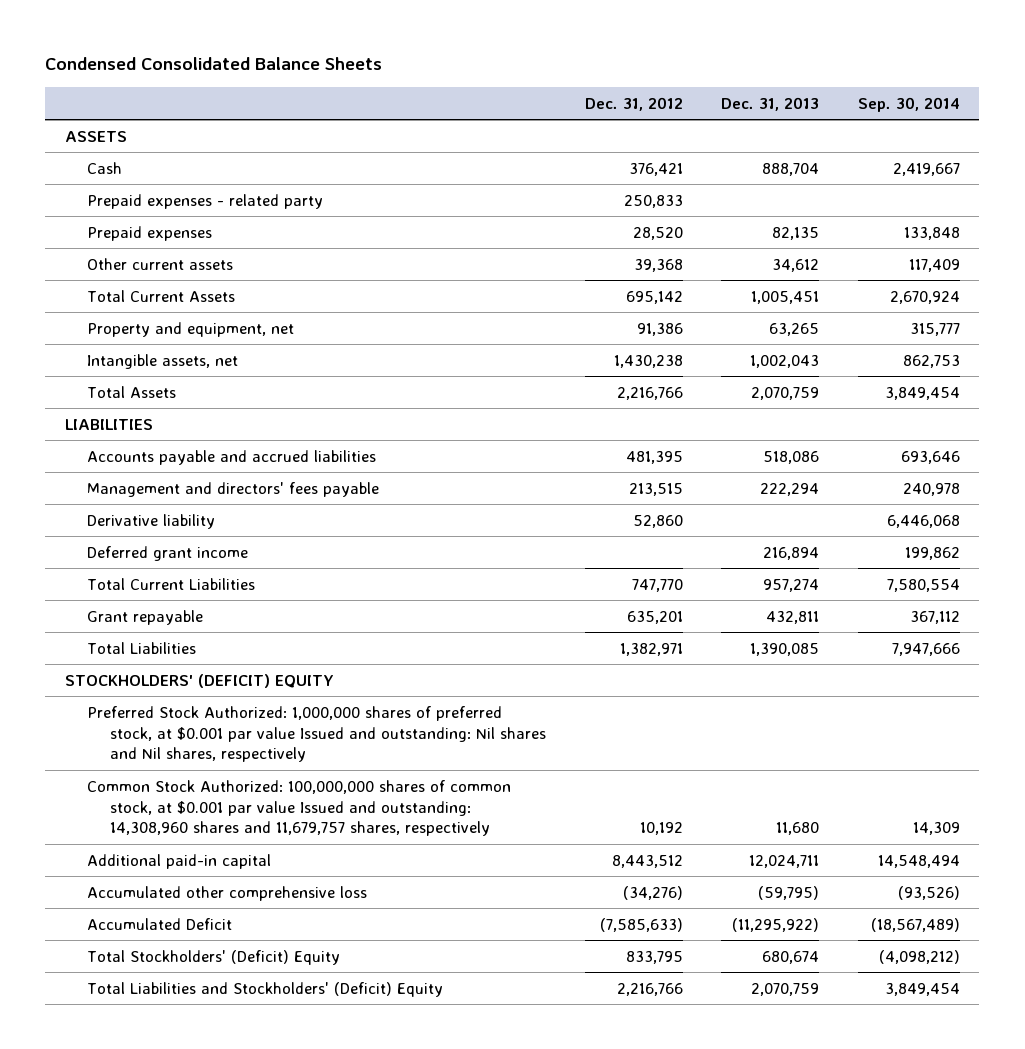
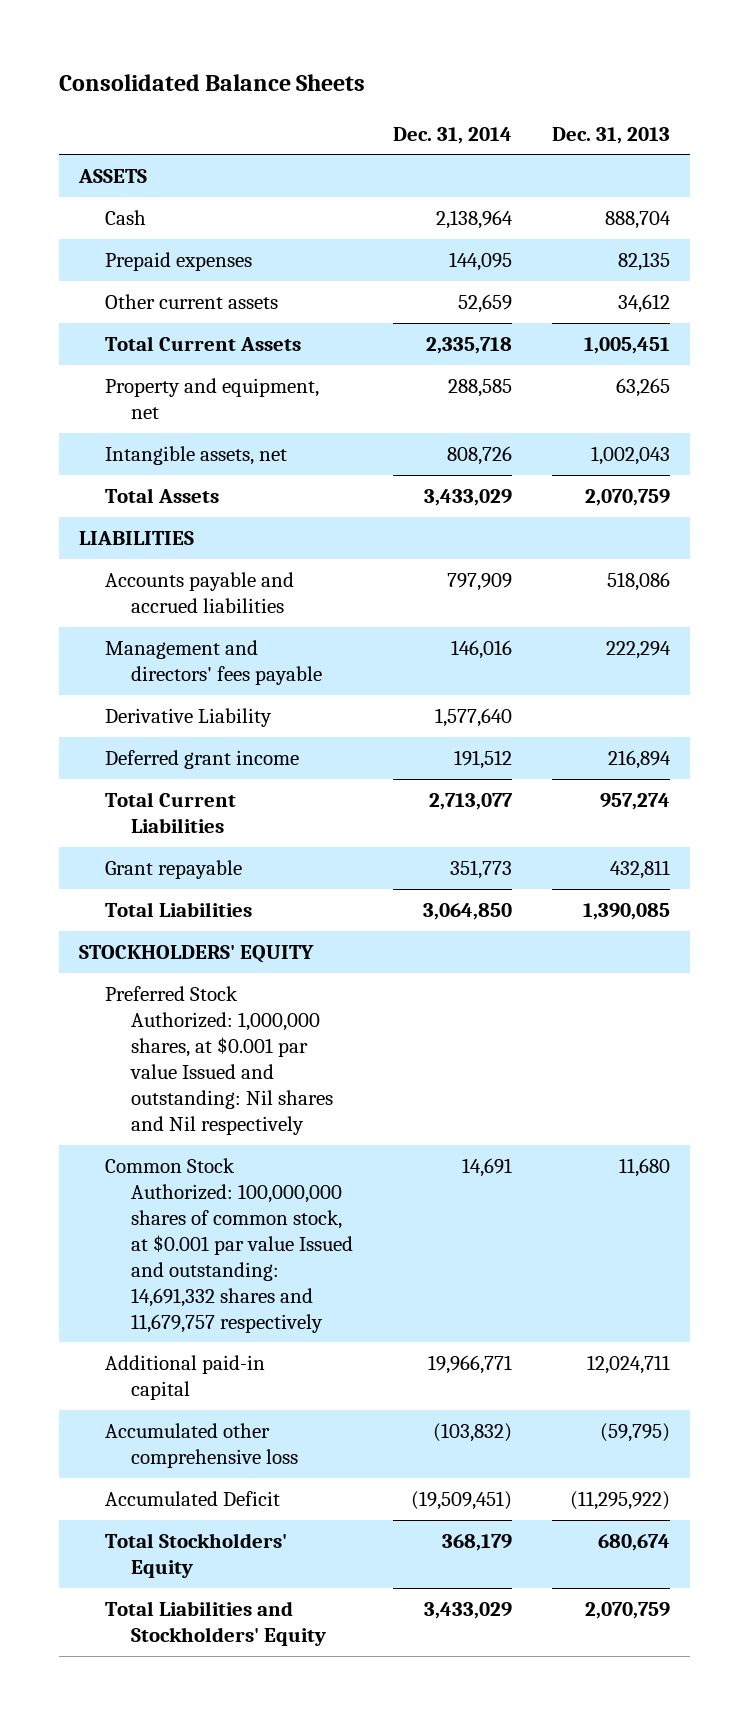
[45,57,383,71] Condensed Consolidated Balance Sheets -> [59,74,366,92] Consolidated Balance Sheets
[584,96,683,111] Dec. 31, 2012 -> none
[858,96,961,112] Sep. 30, 2014 -> none
none -> [393,126,513,144] Dec. 31, 2014
[87,193,324,209] Prepaid expenses - related party -> none
[87,513,216,529] Derivative liability -> [105,708,273,728] Derivative Liability
[64,673,334,688] STOCKHOLDERS' (DEFICIT) EQUITY -> [79,945,315,964] STOCKHOLDERS' EQUITY
[87,705,547,763] Preferred Stock Authorized: 1,000,000 shares of preferred stock, at $0.001 par value Issued and outstanding: Nil shares and Nil shares, respectively -> [105,986,334,1135] Preferred Stock Authorized: 1,000,000 shares, at $0.001 par value Issued and outstanding: Nil shares and Nil respectively
[87,779,512,837] Common Stock Authorized: 100,000,000 shares of common stock, at $0.001 par value Issued and outstanding: 14,308,960 shares and 11,679,757 shares, respectively -> [105,1158,354,1333] Common Stock Authorized: 100,000,000 shares of common stock, at $0.001 par value Issued and outstanding: 14,691,332 shares and 11,679,757 respectively
[87,949,341,965] Total Stockholders' (Deficit) Equity -> [105,1533,288,1579] Total Stockholders' Equity
[87,981,444,997] Total Liabilities and Stockholders' (Deficit) Equity -> [105,1601,327,1647] Total Liabilities and Stockholders' Equity

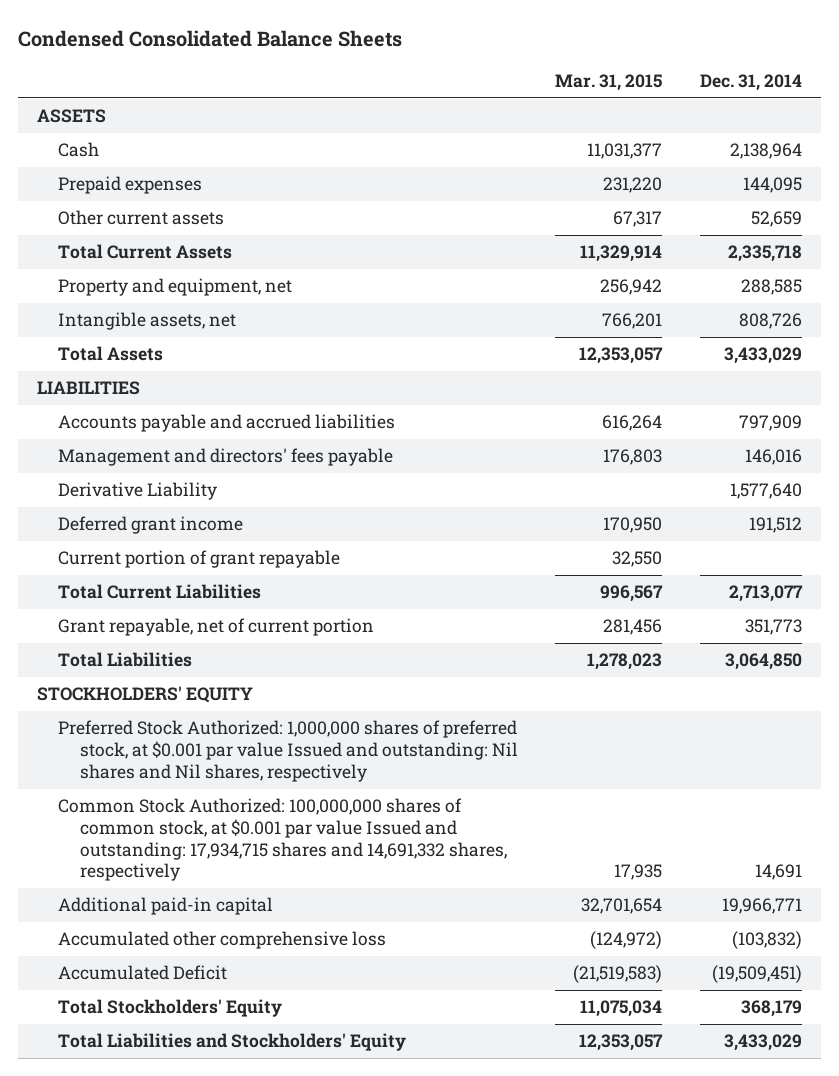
[59,74,366,92] Consolidated Balance Sheets -> [18,29,403,47] Condensed Consolidated Balance Sheets
[552,126,671,144] Dec. 31, 2013 -> none
none -> [555,73,663,91] Mar. 31, 2015
none -> [58,550,341,569] Current portion of grant repayable
[105,860,243,880] Grant repayable -> [58,618,375,637] Grant repayable, net of current portion
[105,986,334,1135] Preferred Stock Authorized: 1,000,000 shares, at $0.001 par value Issued and outstanding: Nil shares and Nil respectively -> [58,720,518,782] Preferred Stock Authorized: 1,000,000 shares of preferred stock, at $0.001 par value Issued and outstanding: Nil shares and Nil shares, respectively
[105,1158,354,1333] Common Stock Authorized: 100,000,000 shares of common stock, at $0.001 par value Issued and outstanding: 14,691,332 shares and 11,679,757 respectively -> [58,798,507,882] Common Stock Authorized: 100,000,000 shares of common stock, at $0.001 par value Issued and outstanding: 17,934,715 shares and 14,691,332 shares, respectively

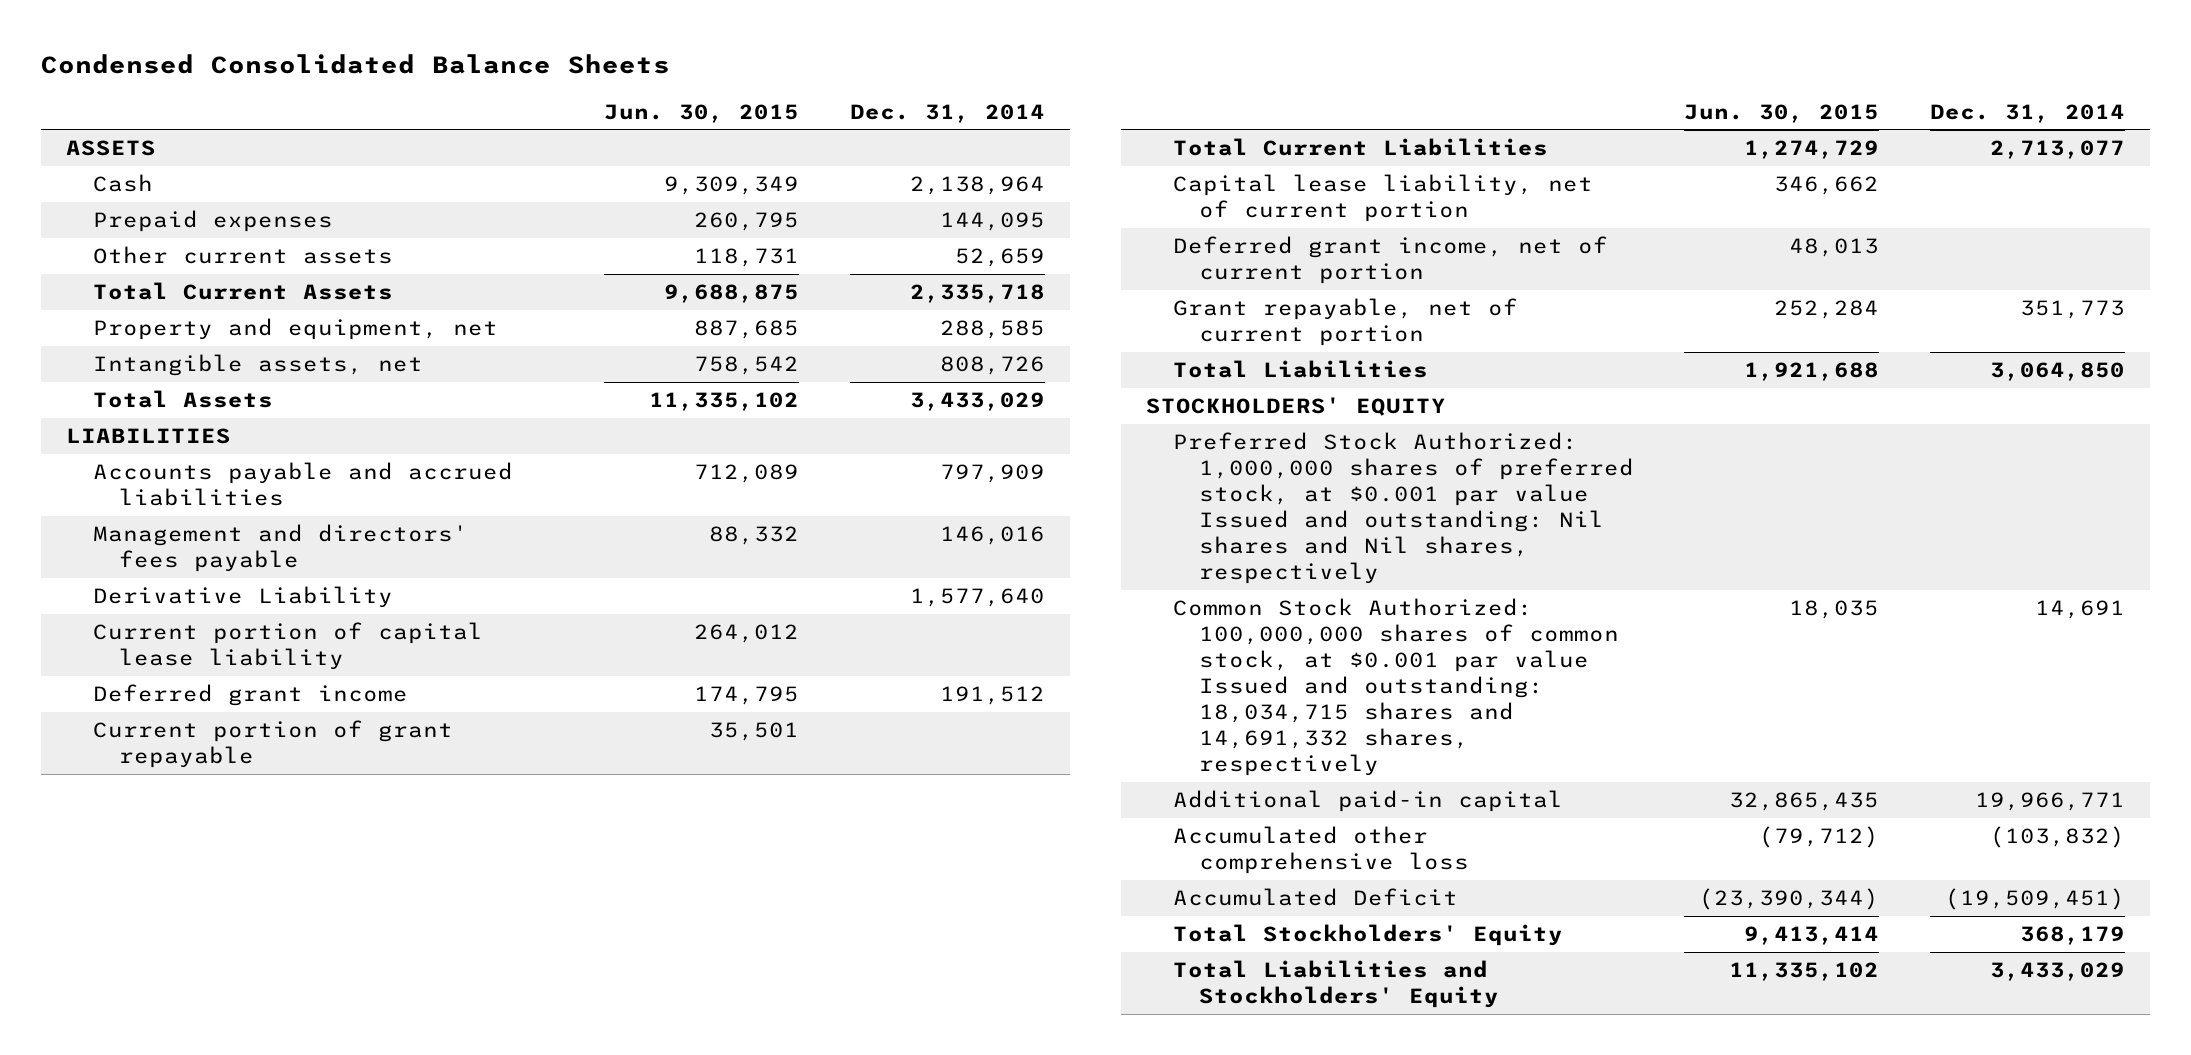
[555,73,663,91] Mar. 31, 2015 -> none
none -> [604,103,800,123] Jun. 30, 2015
none -> [92,622,483,671] Current portion of capital lease liability
none -> [1172,174,1593,223] Capital lease liability, net of current portion
none -> [1172,236,1608,285] Deferred grant income, net of current portion
[58,798,507,882] Common Stock Authorized: 100,000,000 shares of common stock, at $0.001 par value Issued and outstanding: 17,934,715 shares and 14,691,332 shares, respectively -> [1172,598,1620,777] Common Stock Authorized: 100,000,000 shares of common stock, at $0.001 par value Issued and outstanding: 18,034,715 shares and 14,691,332 shares, respectively

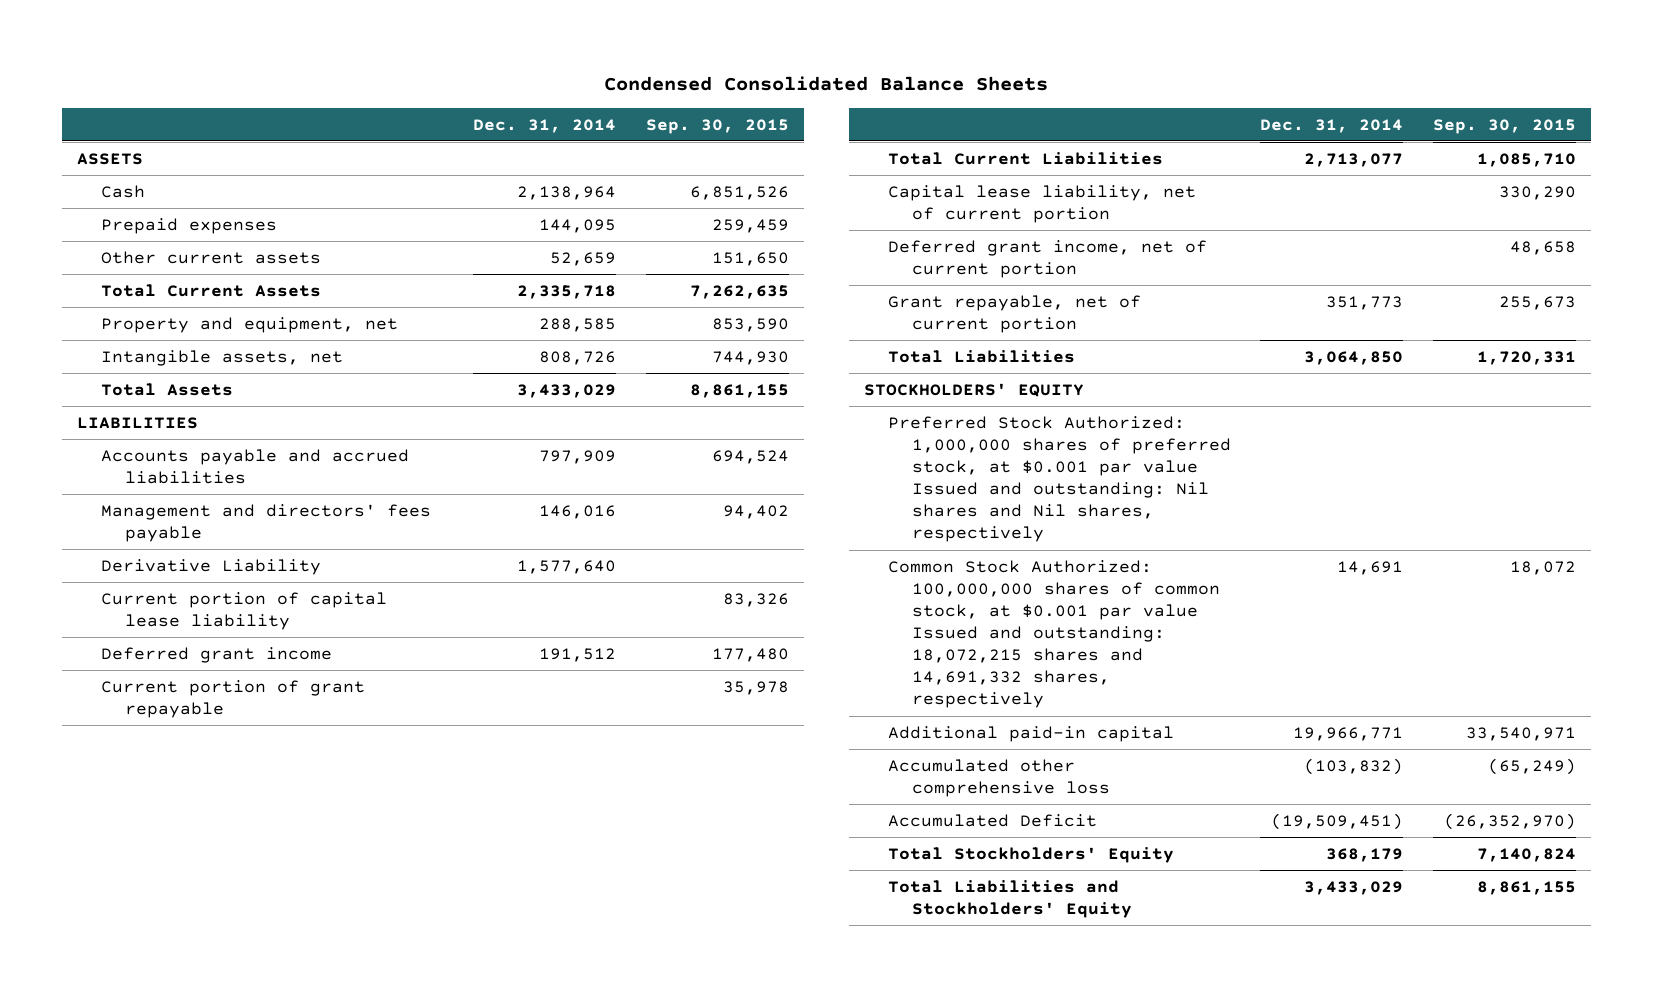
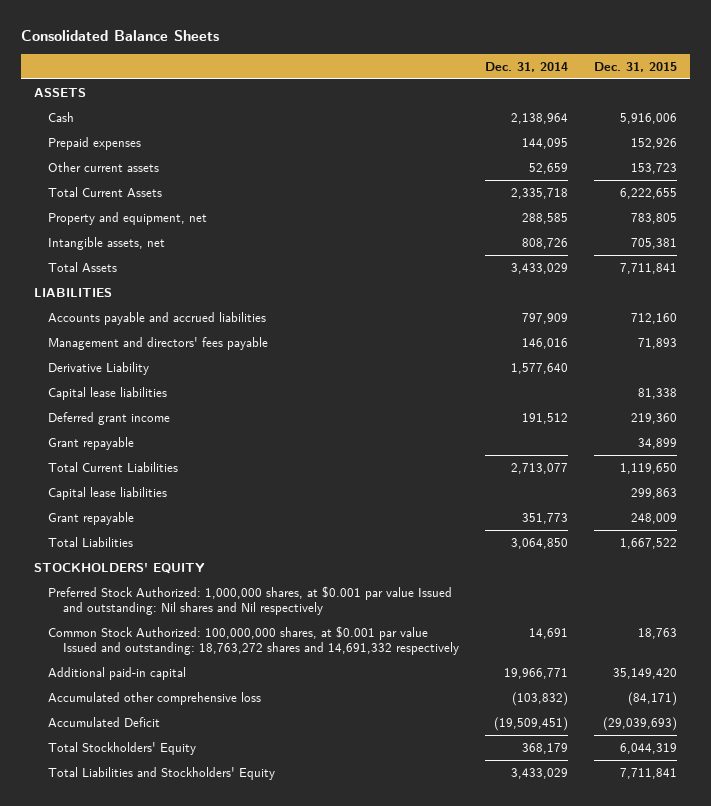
[604,75,1049,91] Condensed Consolidated Balance Sheets -> [21,30,220,42] Consolidated Balance Sheets
[646,118,790,134] Sep. 30, 2015 -> none
none -> [593,62,677,73] Dec. 31, 2015
[100,591,387,630] Current portion of capital lease liability -> none
none -> [48,386,168,400] Capital lease liabilities
[100,679,365,718] Current portion of grant repayable -> [48,436,135,450] Grant repayable
[887,184,1196,223] Capital lease liability, net of current portion -> none
[887,239,1207,278] Deferred grant income, net of current portion -> none
none -> [48,486,168,500] Capital lease liabilities
[887,294,1141,333] Grant repayable, net of current portion -> [48,511,135,525] Grant repayable
[887,415,1231,543] Preferred Stock Authorized: 1,000,000 shares of preferred stock, at $0.001 par value Issued and outstanding: Nil shares and Nil shares, respectively -> [48,585,453,616] Preferred Stock Authorized: 1,000,000 shares, at $0.001 par value Issued and outstanding: Nil shares and Nil respectively
[887,559,1220,709] Common Stock Authorized: 100,000,000 shares of common stock, at $0.001 par value Issued and outstanding: 18,072,215 shares and 14,691,332 shares, respectively -> [48,625,459,656] Common Stock Authorized: 100,000,000 shares, at $0.001 par value Issued and outstanding: 18,763,272 shares and 14,691,332 respectively

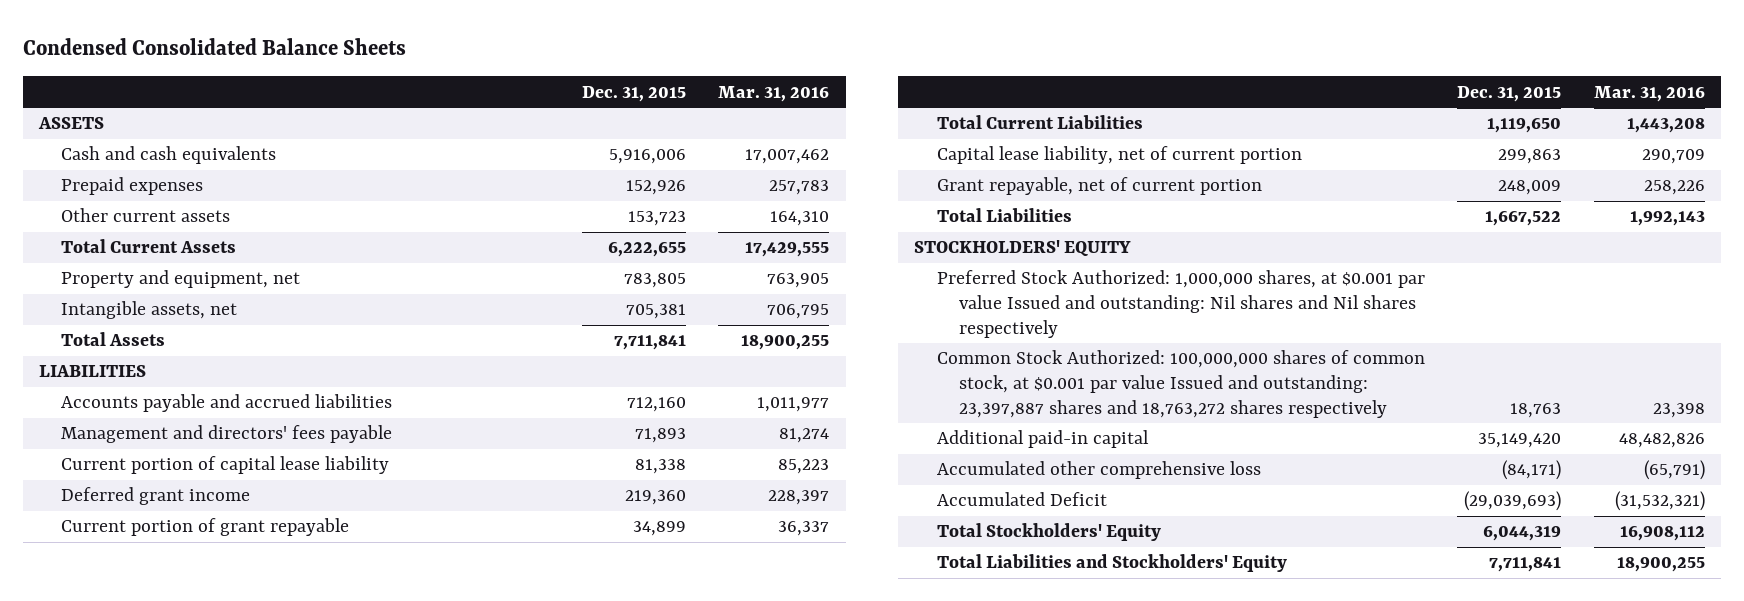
[21,30,220,42] Consolidated Balance Sheets -> [22,38,406,56] Condensed Consolidated Balance Sheets
[484,62,568,73] Dec. 31, 2014 -> none
none -> [718,85,830,102] Mar. 31, 2016
[48,111,75,122] Cash -> [61,146,277,165] Cash and cash equivalents
[48,361,150,375] Derivative Liability -> none
[48,386,168,400] Capital lease liabilities -> [61,456,390,475] Current portion of capital lease liability
[48,436,135,450] Grant repayable -> [61,518,350,537] Current portion of grant repayable
[48,486,168,500] Capital lease liabilities -> [936,146,1302,165] Capital lease liability, net of current portion
[48,511,135,525] Grant repayable -> [936,177,1262,196] Grant repayable, net of current portion
[48,585,453,616] Preferred Stock Authorized: 1,000,000 shares, at $0.001 par value Issued and outstanding: Nil shares and Nil respectively -> [936,270,1425,338] Preferred Stock Authorized: 1,000,000 shares, at $0.001 par value Issued and outstanding: Nil shares and Nil shares respectively
[48,625,459,656] Common Stock Authorized: 100,000,000 shares, at $0.001 par value Issued and outstanding: 18,763,272 shares and 14,691,332 respectively -> [936,350,1425,418] Common Stock Authorized: 100,000,000 shares of common stock, at $0.001 par value Issued and outstanding: 23,397,887 shares and 18,763,272 shares respectively

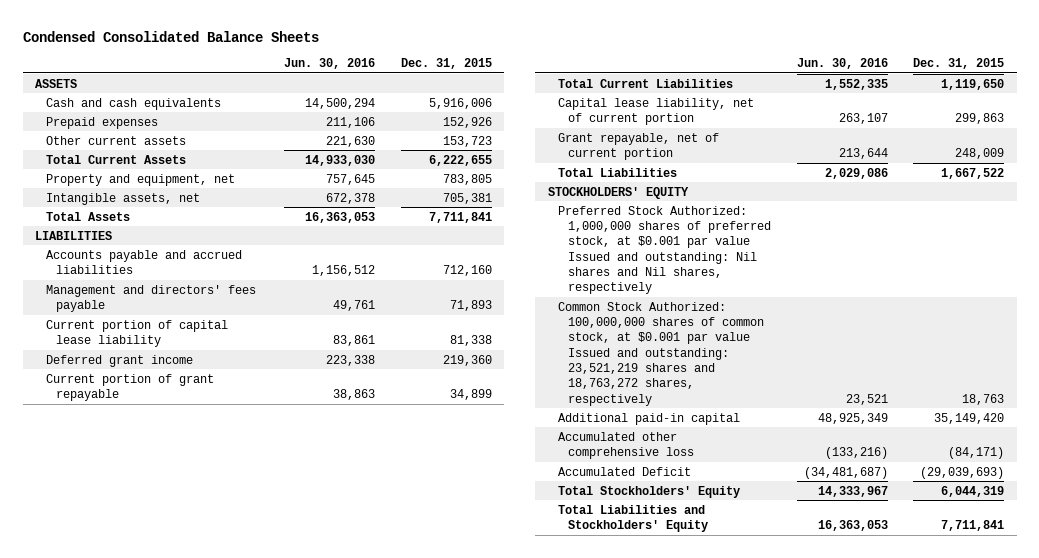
[718,85,830,102] Mar. 31, 2016 -> none
none -> [284,58,376,70] Jun. 30, 2016
[936,270,1425,338] Preferred Stock Authorized: 1,000,000 shares, at $0.001 par value Issued and outstanding: Nil shares and Nil shares respectively -> [557,205,772,295] Preferred Stock Authorized: 1,000,000 shares of preferred stock, at $0.001 par value Issued and outstanding: Nil shares and Nil shares, respectively
[936,350,1425,418] Common Stock Authorized: 100,000,000 shares of common stock, at $0.001 par value Issued and outstanding: 23,397,887 shares and 18,763,272 shares respectively -> [557,301,765,406] Common Stock Authorized: 100,000,000 shares of common stock, at $0.001 par value Issued and outstanding: 23,521,219 shares and 18,763,272 shares, respectively

